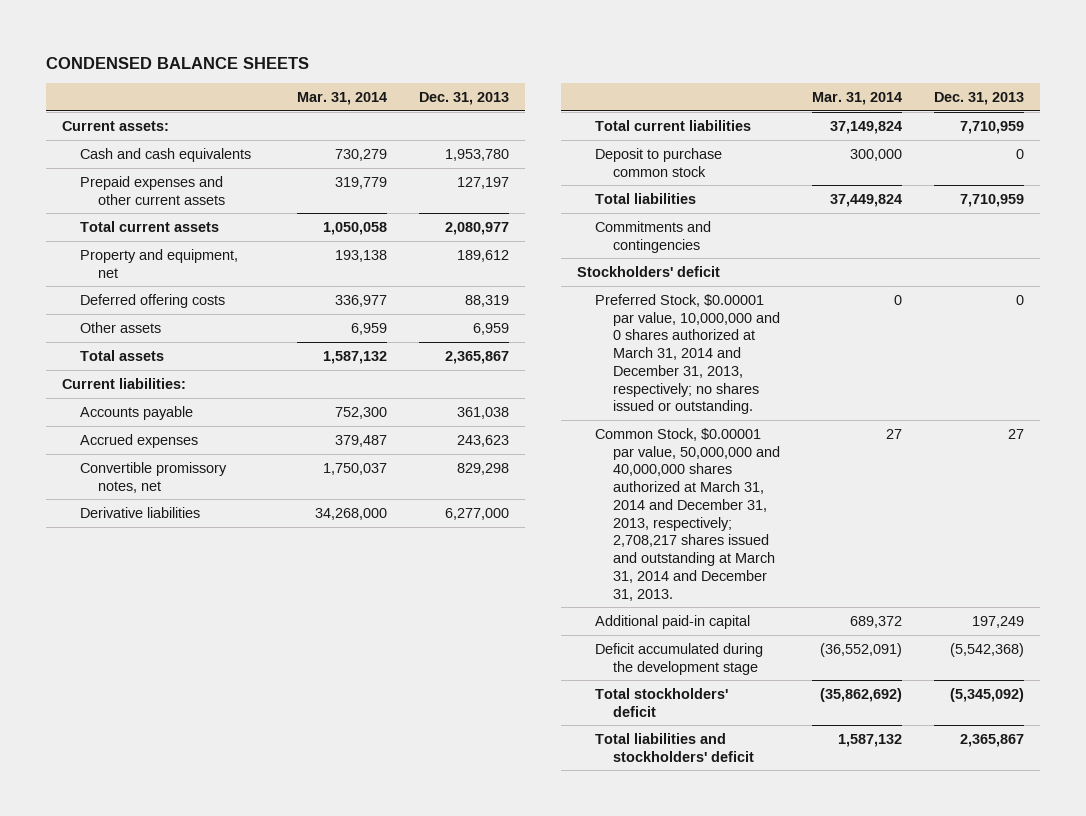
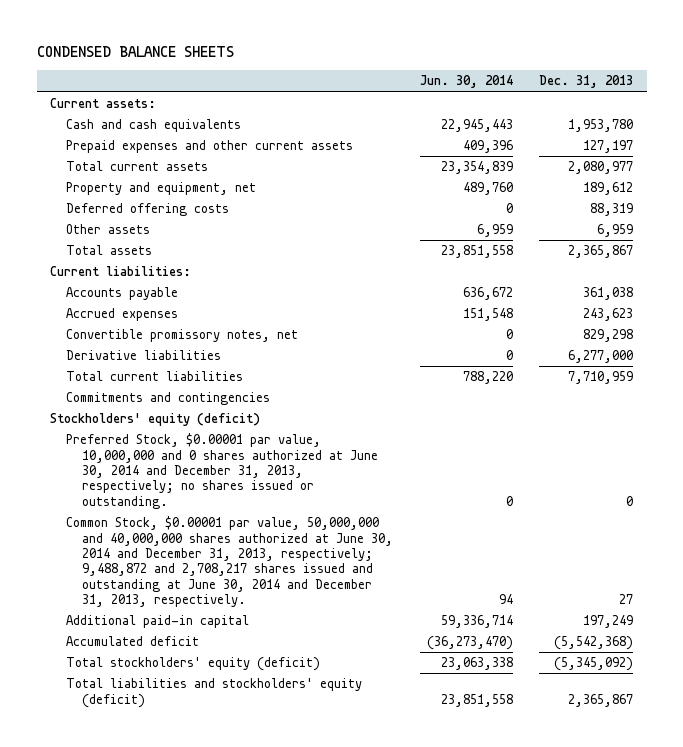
[296,91,387,105] Mar. 31, 2014 -> none
none -> [419,75,513,89] Jun. 30, 2014
[595,147,723,177] Deposit to purchase common stock -> none
[595,192,697,204] Total liabilities -> none
[577,265,721,277] Stockholders' deficit -> [50,413,261,427] Stockholders' equity (deficit)
[595,293,781,415] Preferred Stock, $0.00001 par value, 10,000,000 and 0 shares authorized at March 31, 2014 and December 31, 2013, respectively; no shares issued or outstanding. -> [66,433,379,509] Preferred Stock, $0.00001 par value, 10,000,000 and 0 shares authorized at June 30, 2014 and December 31, 2013, respectively; no shares issued or outstanding.
[595,427,781,601] Common Stock, $0.00001 par value, 50,000,000 and 40,000,000 shares authorized at March 31, 2014 and December 31, 2013, respectively; 2,708,217 shares issued and outstanding at March 31, 2014 and December 31, 2013. -> [66,516,394,607] Common Stock, $0.00001 par value, 50,000,000 and 40,000,000 shares authorized at June 30, 2014 and December 31, 2013, respectively; 9,488,872 and 2,708,217 shares issued and outstanding at June 30, 2014 and December 31, 2013, respectively.
[595,642,764,675] Deficit accumulated during the development stage -> [66,636,200,647] Accumulated deficit
[595,687,729,717] Total stockholders' deficit -> [66,657,321,672] Total stockholders' equity (deficit)
[595,732,755,762] Total liabilities and stockholders' deficit -> [66,678,363,708] Total liabilities and stockholders' equity (deficit)

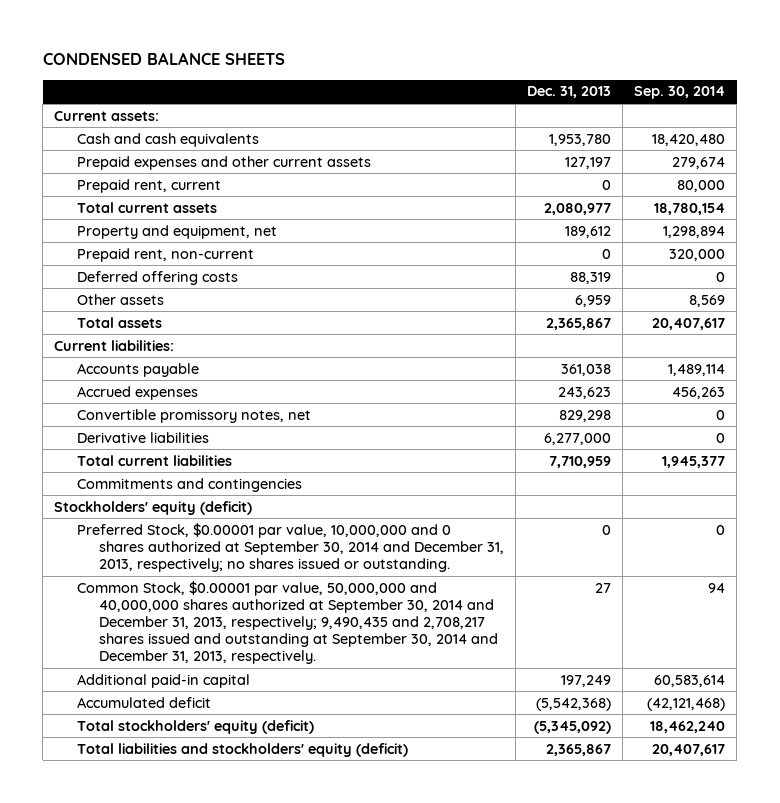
[419,75,513,89] Jun. 30, 2014 -> none
none -> [634,86,726,100] Sep. 30, 2014
none -> [76,178,221,193] Prepaid rent, current
none -> [76,247,254,262] Prepaid rent, non-current
[66,433,379,509] Preferred Stock, $0.00001 par value, 10,000,000 and 0 shares authorized at June 30, 2014 and December 31, 2013, respectively; no shares issued or outstanding. -> [76,522,505,572] Preferred Stock, $0.00001 par value, 10,000,000 and 0 shares authorized at September 30, 2014 and December 31, 2013, respectively; no shares issued or outstanding.
[66,516,394,607] Common Stock, $0.00001 par value, 50,000,000 and 40,000,000 shares authorized at June 30, 2014 and December 31, 2013, respectively; 9,488,872 and 2,708,217 shares issued and outstanding at June 30, 2014 and December 31, 2013, respectively. -> [76,580,499,665] Common Stock, $0.00001 par value, 50,000,000 and 40,000,000 shares authorized at September 30, 2014 and December 31, 2013, respectively; 9,490,435 and 2,708,217 shares issued and outstanding at September 30, 2014 and December 31, 2013, respectively.

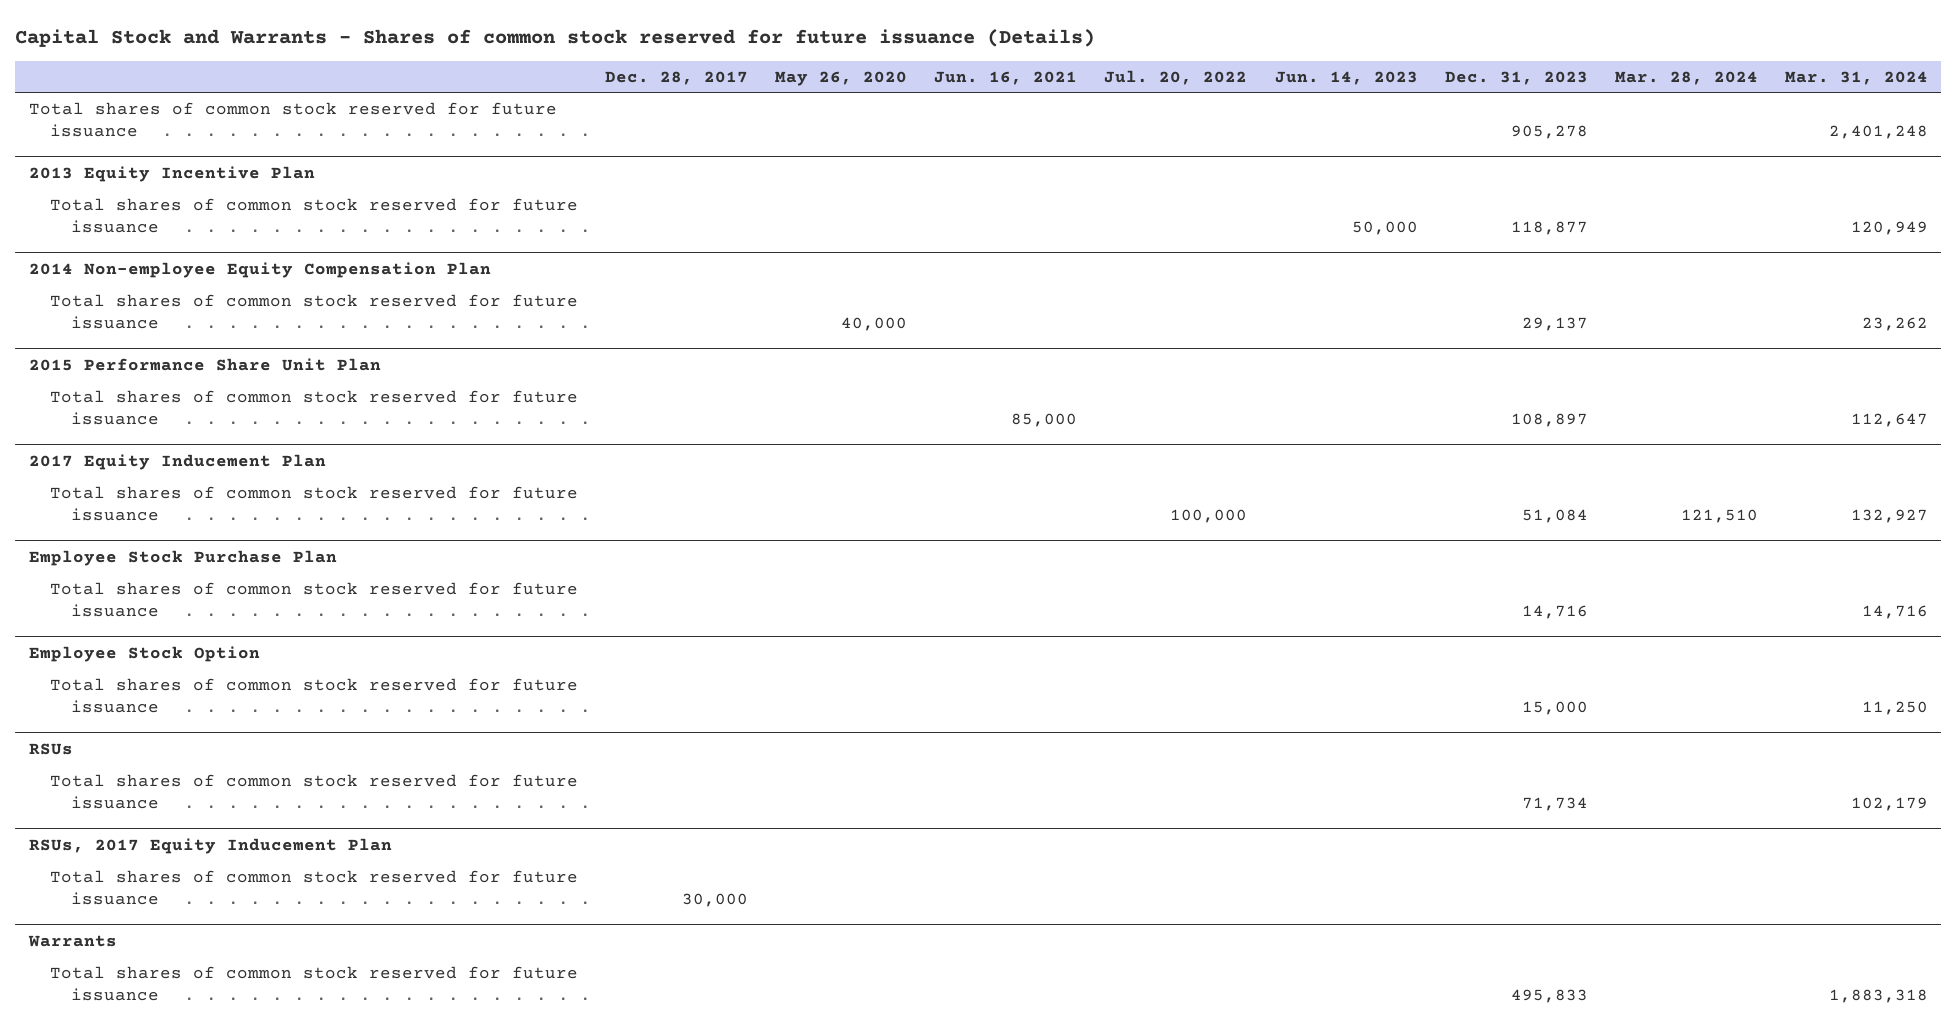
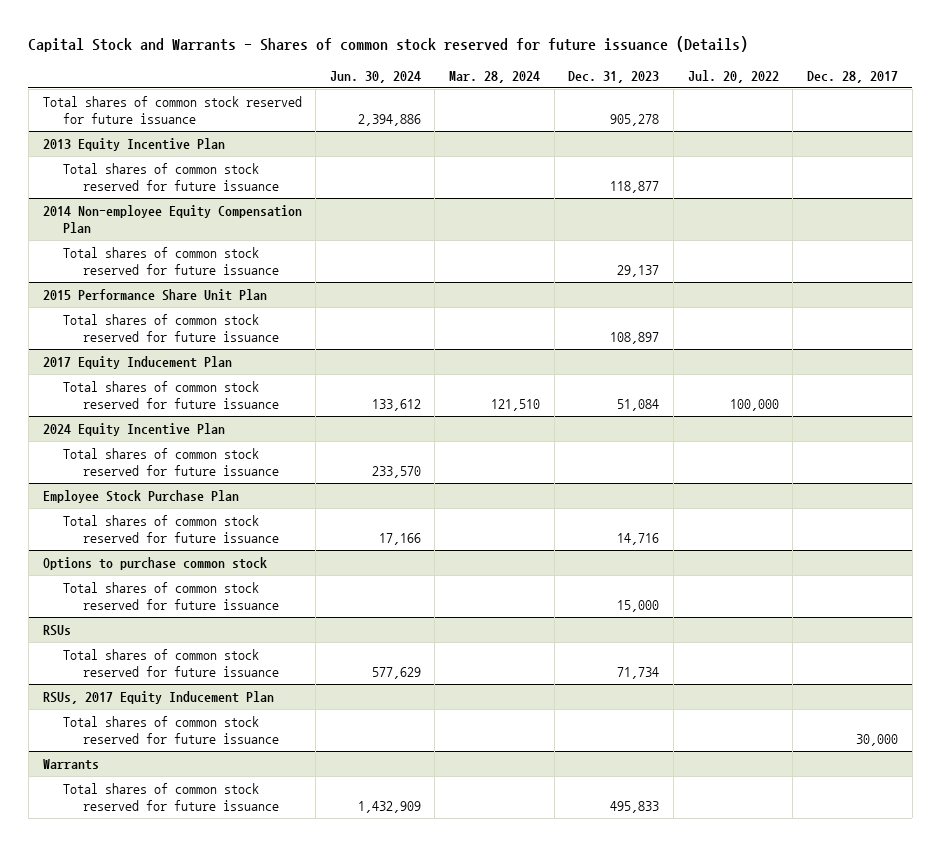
[775,70,908,86] May 26, 2020 -> none
[934,70,1078,85] Jun. 16, 2021 -> none
[1274,70,1418,85] Jun. 14, 2023 -> none
[1784,70,1928,85] Mar. 31, 2024 -> none
none -> [329,70,421,83] Jun. 30, 2024
none -> [42,422,225,436] 2024 Equity Incentive Plan
none -> [62,447,280,477] Total shares of common stock reserved for future issuance
[28,645,260,662] Employee Stock Option -> [42,556,267,570] Options to purchase common stock

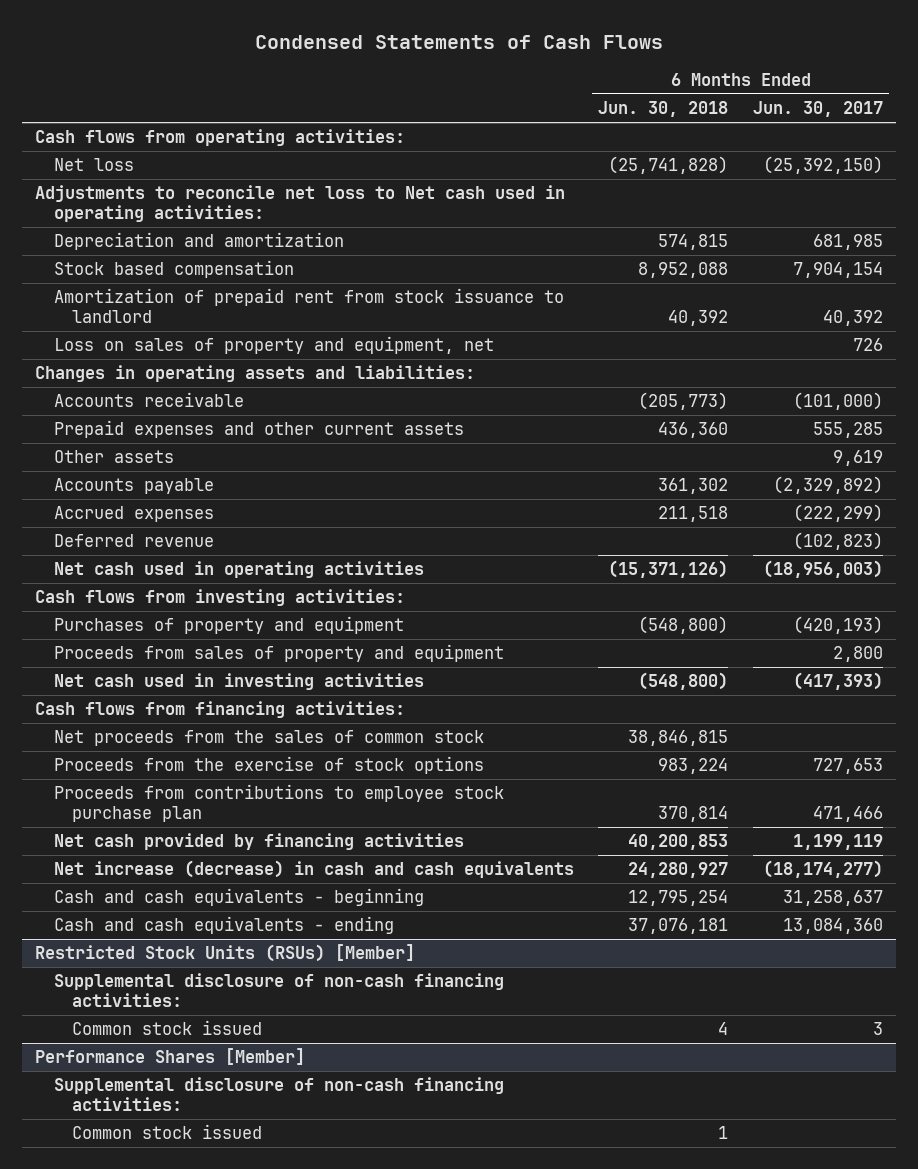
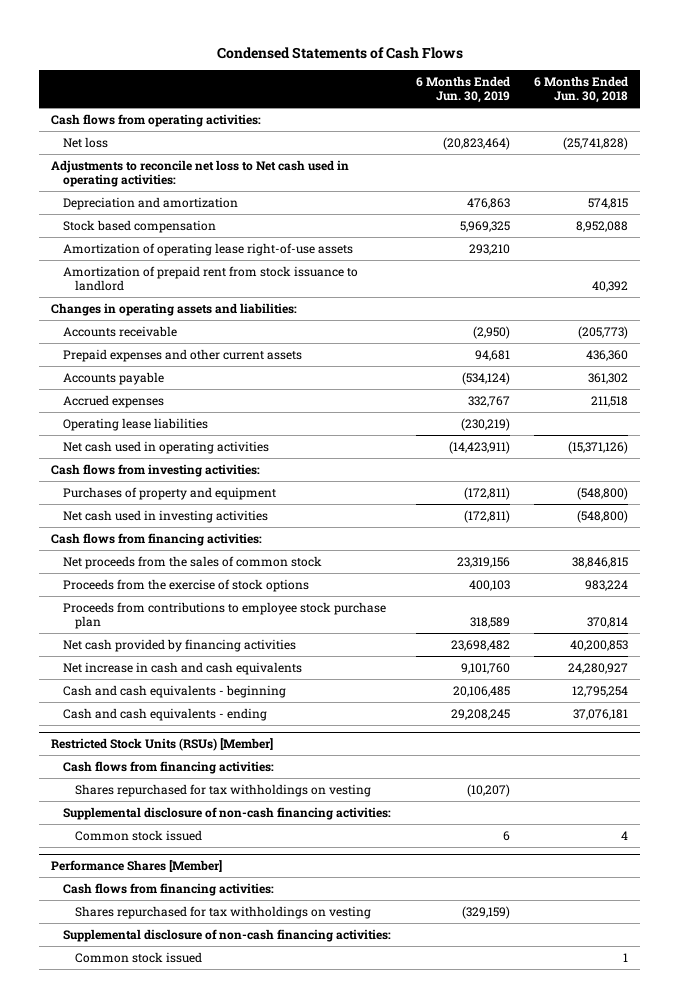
[753,101,884,118] Jun. 30, 2017 -> none
none -> [415,75,510,104] 6 Months Ended Jun. 30, 2019
none -> [63,242,354,256] Amortization of operating lease right-of-use assets
[53,336,494,355] Loss on sales of property and equipment, net -> none
[53,450,174,464] Other assets -> none
[53,534,214,548] Deferred revenue -> none
none -> [63,417,209,431] Operating lease liabilities
[53,644,504,663] Proceeds from sales of property and equipment -> none
[53,860,574,879] Net increase (decrease) in cash and cash equivalents -> [63,661,303,675] Net increase in cash and cash equivalents
none -> [63,760,275,774] Cash flows from financing activities:
none -> [75,783,372,797] Shares repurchased for tax withholdings on vesting
none -> [63,882,275,896] Cash flows from financing activities:
none -> [75,905,372,919] Shares repurchased for tax withholdings on vesting

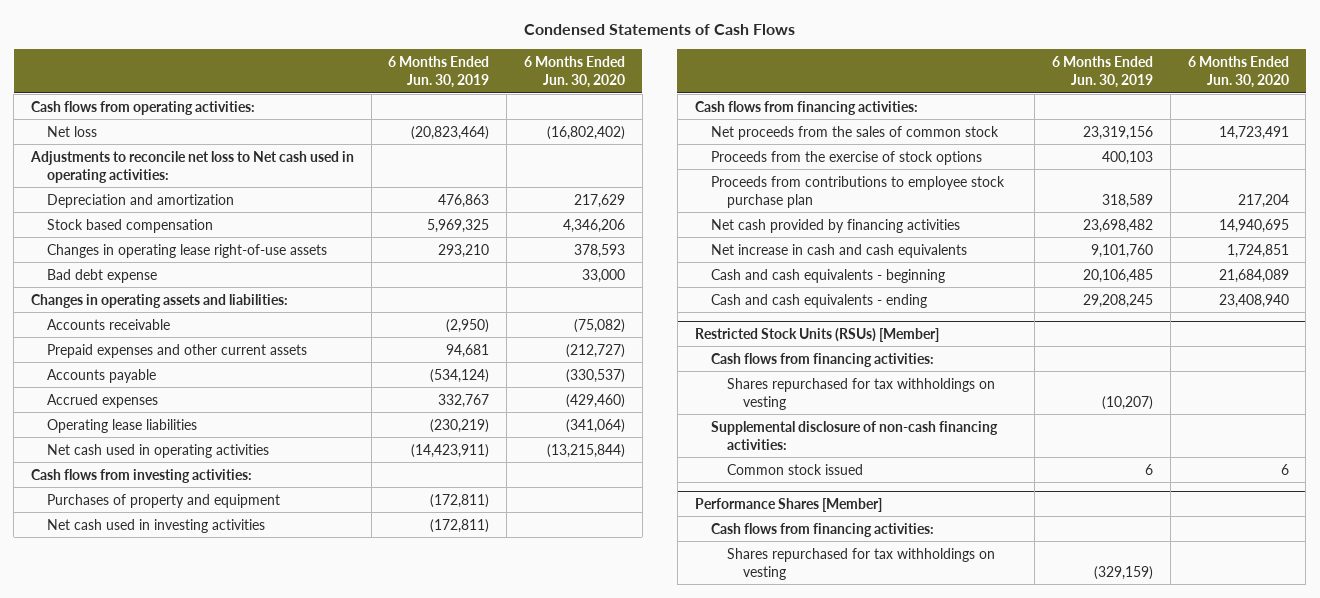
[533,75,628,104] 6 Months Ended Jun. 30, 2018 -> none
none -> [523,56,625,89] 6 Months Ended Jun. 30, 2020
[63,265,359,292] Amortization of prepaid rent from stock issuance to landlord -> none
[63,242,354,256] Amortization of operating lease right-of-use assets -> [47,243,328,258] Changes in operating lease right-of-use assets
none -> [47,268,158,283] Bad debt expense
[63,928,392,942] Supplemental disclosure of non-cash financing activities: -> none
[75,951,203,963] Common stock issued -> none

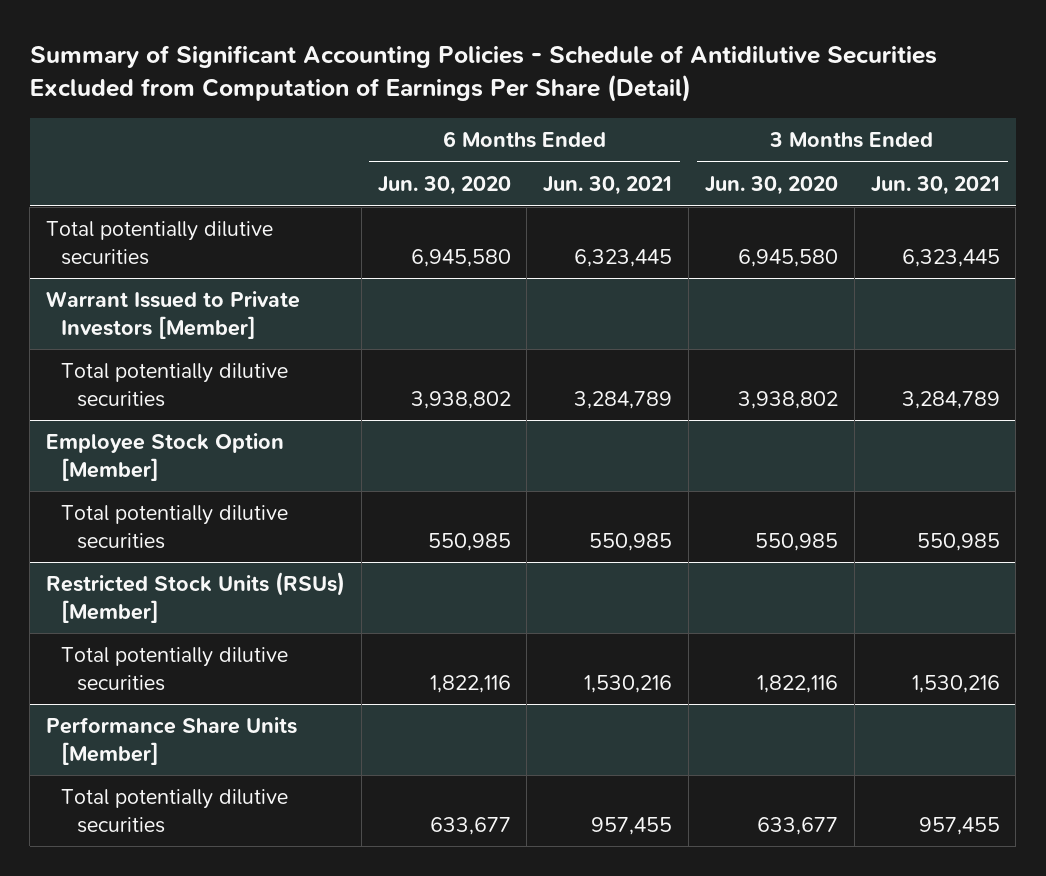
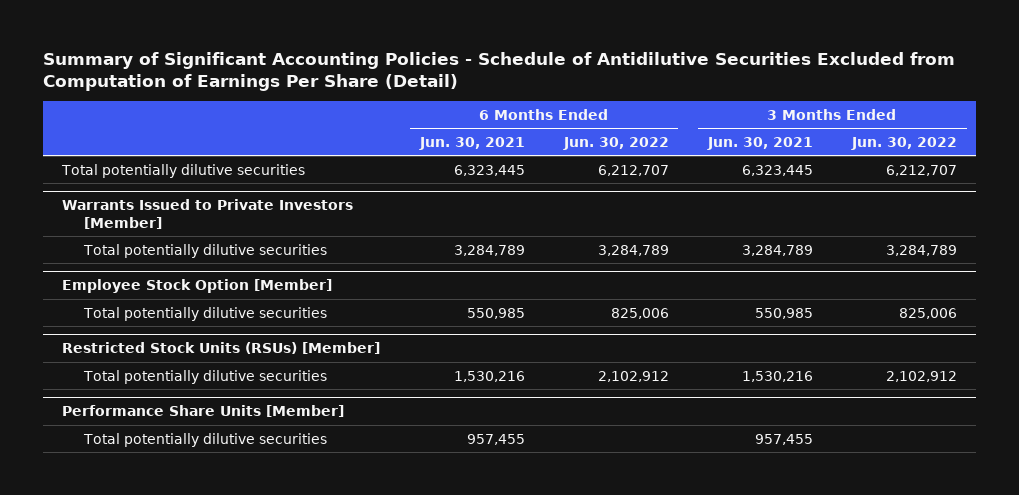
[377,176,511,196] Jun. 30, 2020 -> none
[704,176,838,196] Jun. 30, 2020 -> none
none -> [562,136,669,150] Jun. 30, 2022
none -> [850,136,957,150] Jun. 30, 2022
[46,291,301,339] Warrant Issued to Private Investors [Member] -> [62,199,354,230] Warrants Issued to Private Investors [Member]

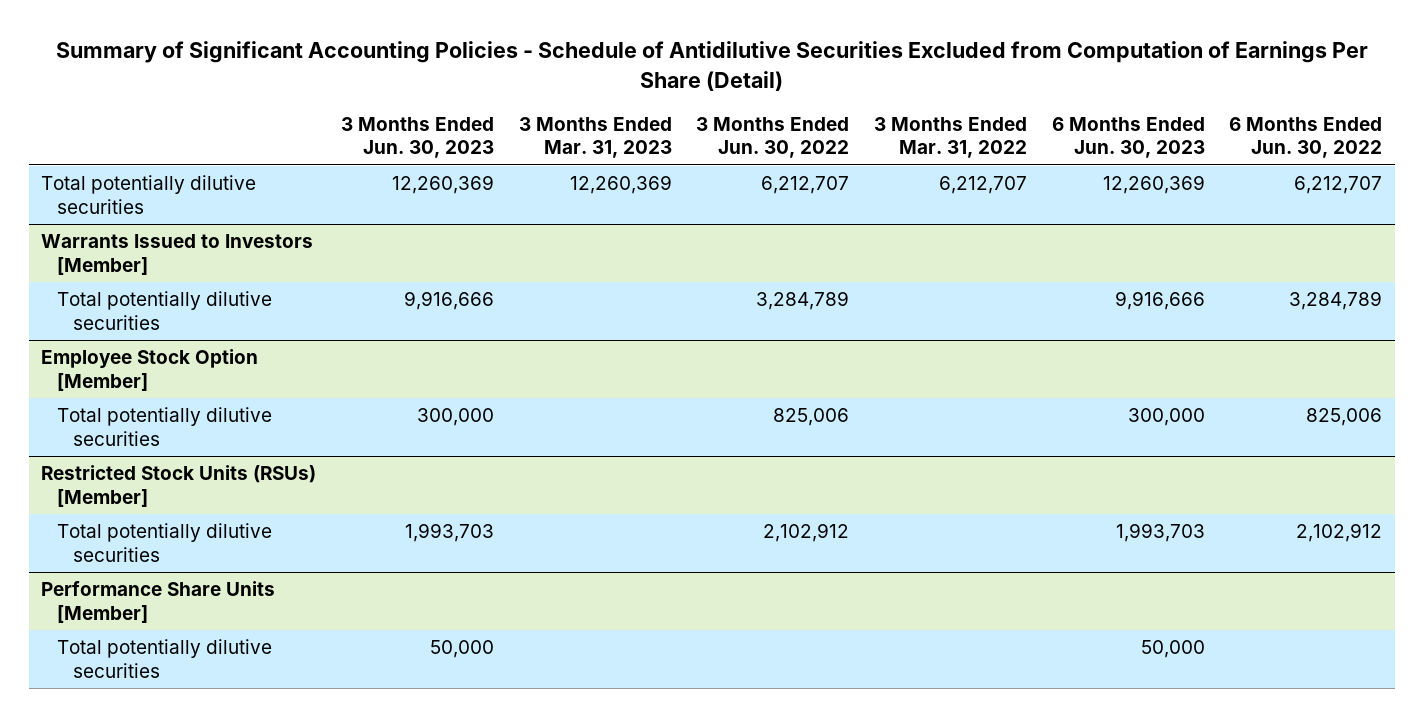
[418,136,525,150] Jun. 30, 2021 -> none
[706,136,813,150] Jun. 30, 2021 -> none
none -> [341,116,495,159] 3 Months Ended Jun. 30, 2023
none -> [518,116,672,159] 3 Months Ended Mar. 31, 2023
none -> [874,116,1028,159] 3 Months Ended Mar. 31, 2022
none -> [1051,116,1205,159] 6 Months Ended Jun. 30, 2023
[62,199,354,230] Warrants Issued to Private Investors [Member] -> [41,234,314,275] Warrants Issued to Investors [Member]

